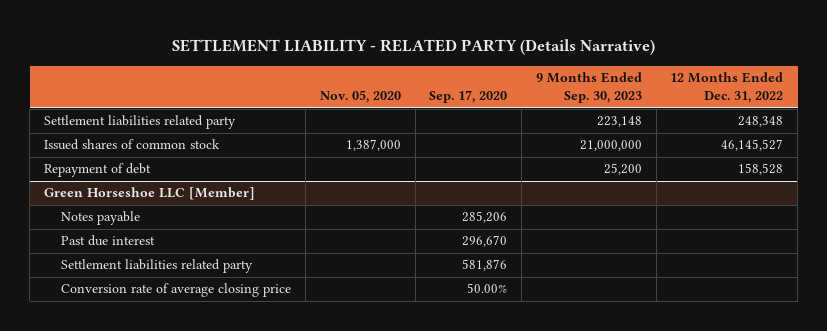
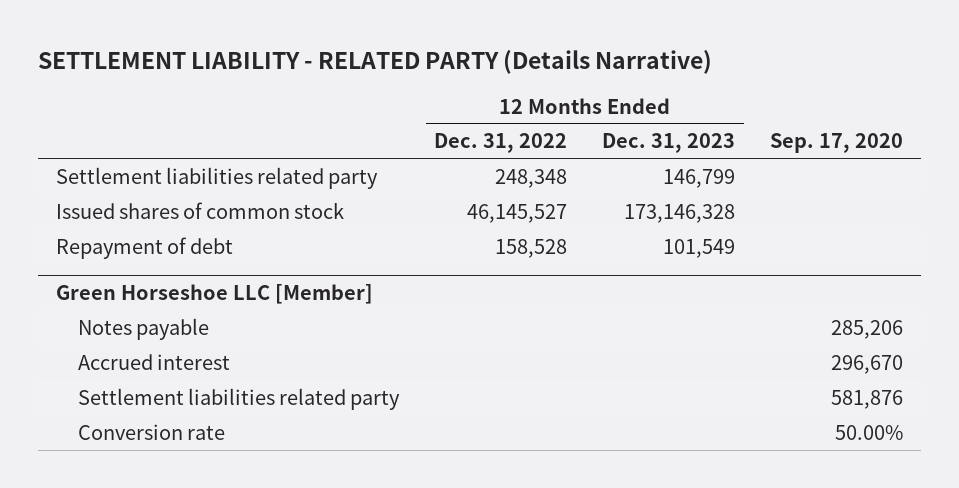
[319,90,401,104] Nov. 05, 2020 -> none
[535,72,642,104] 9 Months Ended Sep. 30, 2023 -> none
none -> [602,133,736,154] Dec. 31, 2023
[61,235,156,247] Past due interest -> [78,353,231,370] Accrued interest
[61,283,292,298] Conversion rate of average closing price -> [78,423,226,440] Conversion rate

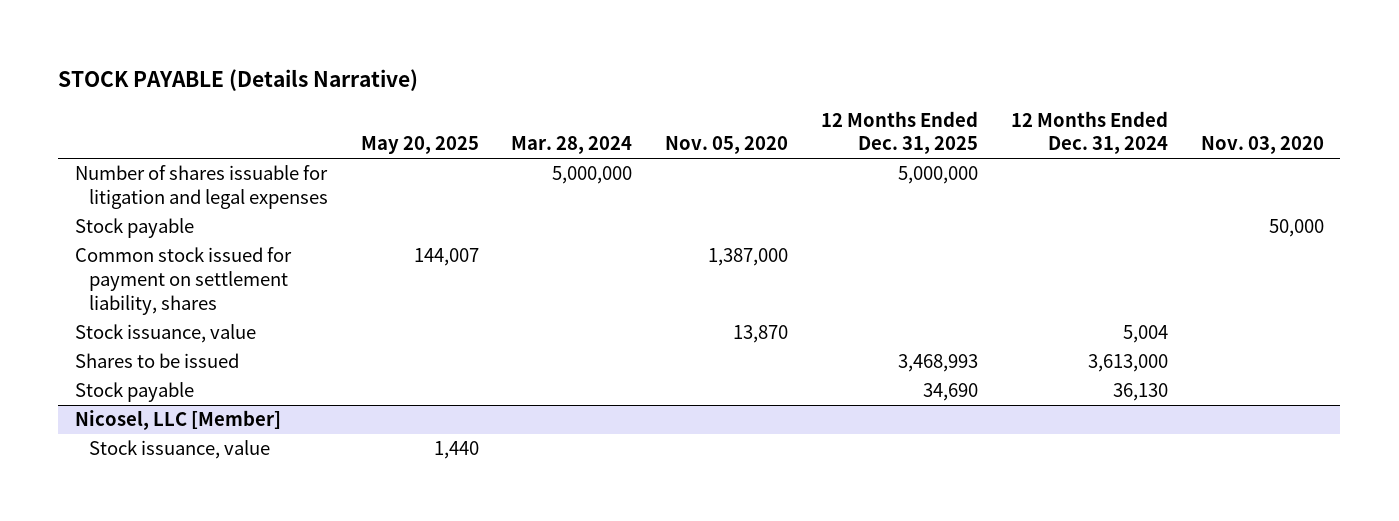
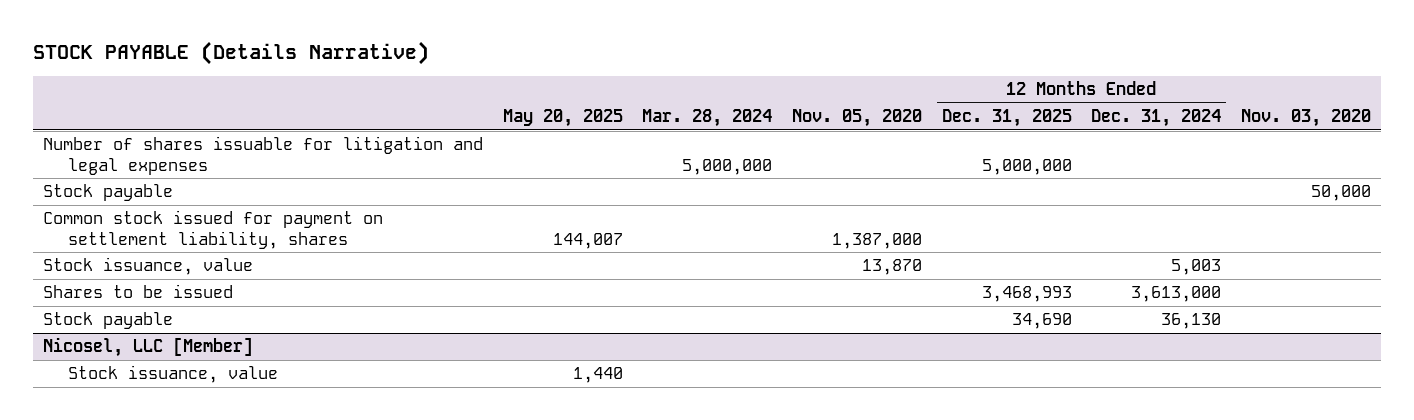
[1123,325,1169,344] 5,004 -> [1171,259,1222,276] 5,003

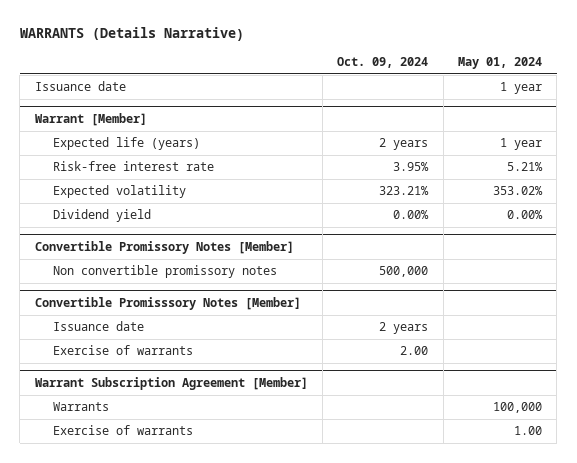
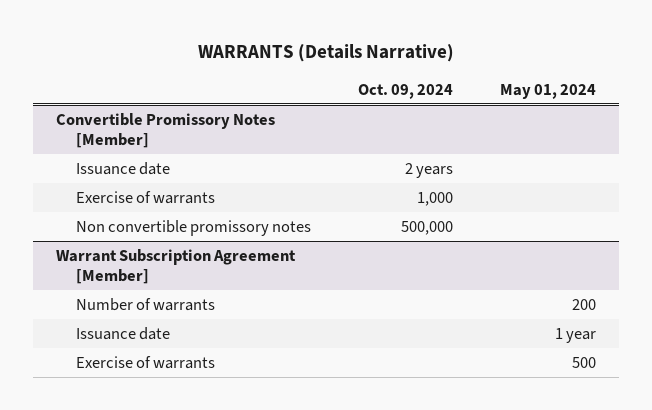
[34,81,126,92] Issuance date -> none
[34,112,147,126] Warrant [Member] -> none
[52,137,200,151] Expected life (years) -> none
[52,161,214,172] Risk-free interest rate -> none
[52,185,186,199] Expected volatility -> none
[52,209,151,223] Dividend yield -> none
none -> [75,161,170,175] Issuance date
none -> [75,190,215,204] Exercise of warrants
[34,296,301,310] Convertible Promisssory Notes [Member] -> none
[52,321,144,332] Issuance date -> none
[52,345,193,356] Exercise of warrants -> none
[52,402,109,412] Warrants -> [75,297,215,311] Number of warrants
[493,402,543,414] 100,000 -> [571,298,596,310] 200
none -> [75,326,170,340] Issuance date
[514,426,543,436] 1.00 -> [571,356,596,368] 500

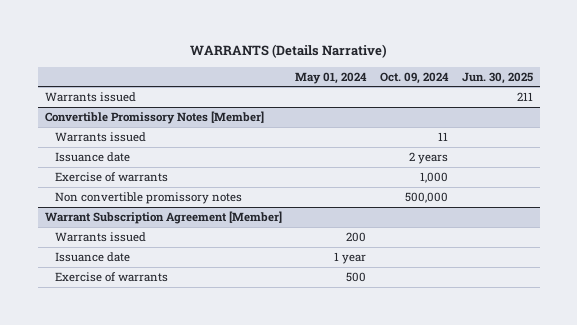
none -> [461,71,533,84] Jun. 30, 2025
none -> [44,91,136,102] Warrants issued
none -> [54,131,146,142] Warrants issued
[75,297,215,311] Number of warrants -> [54,231,146,242] Warrants issued

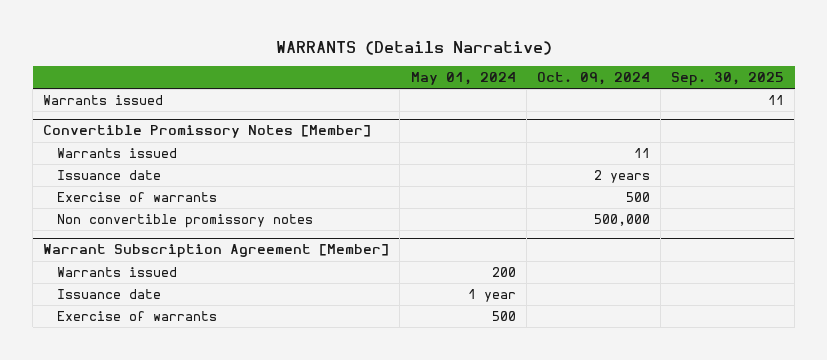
[461,71,533,84] Jun. 30, 2025 -> none
none -> [671,71,785,86] Sep. 30, 2025
[420,171,449,183] 1,000 -> [625,192,650,203] 500

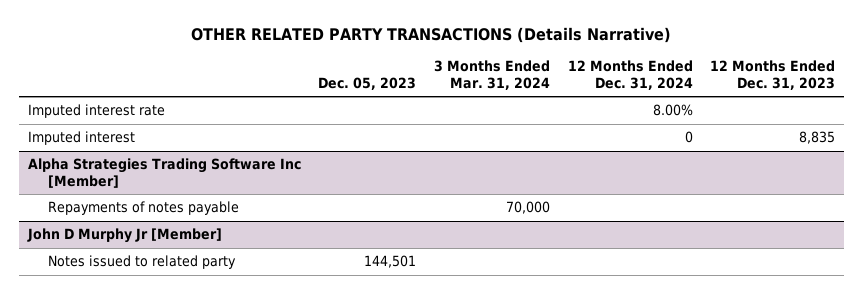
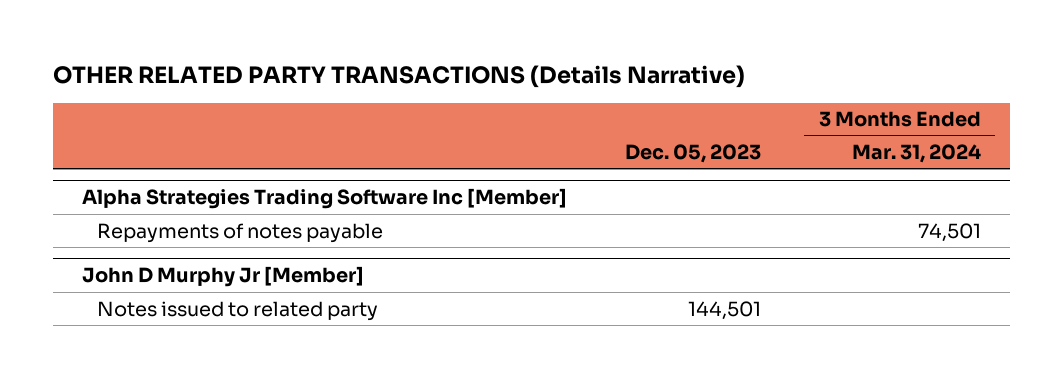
[567,60,693,90] 12 Months Ended Dec. 31, 2024 -> none
[710,60,836,90] 12 Months Ended Dec. 31, 2023 -> none
[27,104,165,119] Imputed interest rate -> none
[27,131,135,146] Imputed interest -> none
[505,201,550,215] 70,000 -> [917,222,981,242] 74,501

